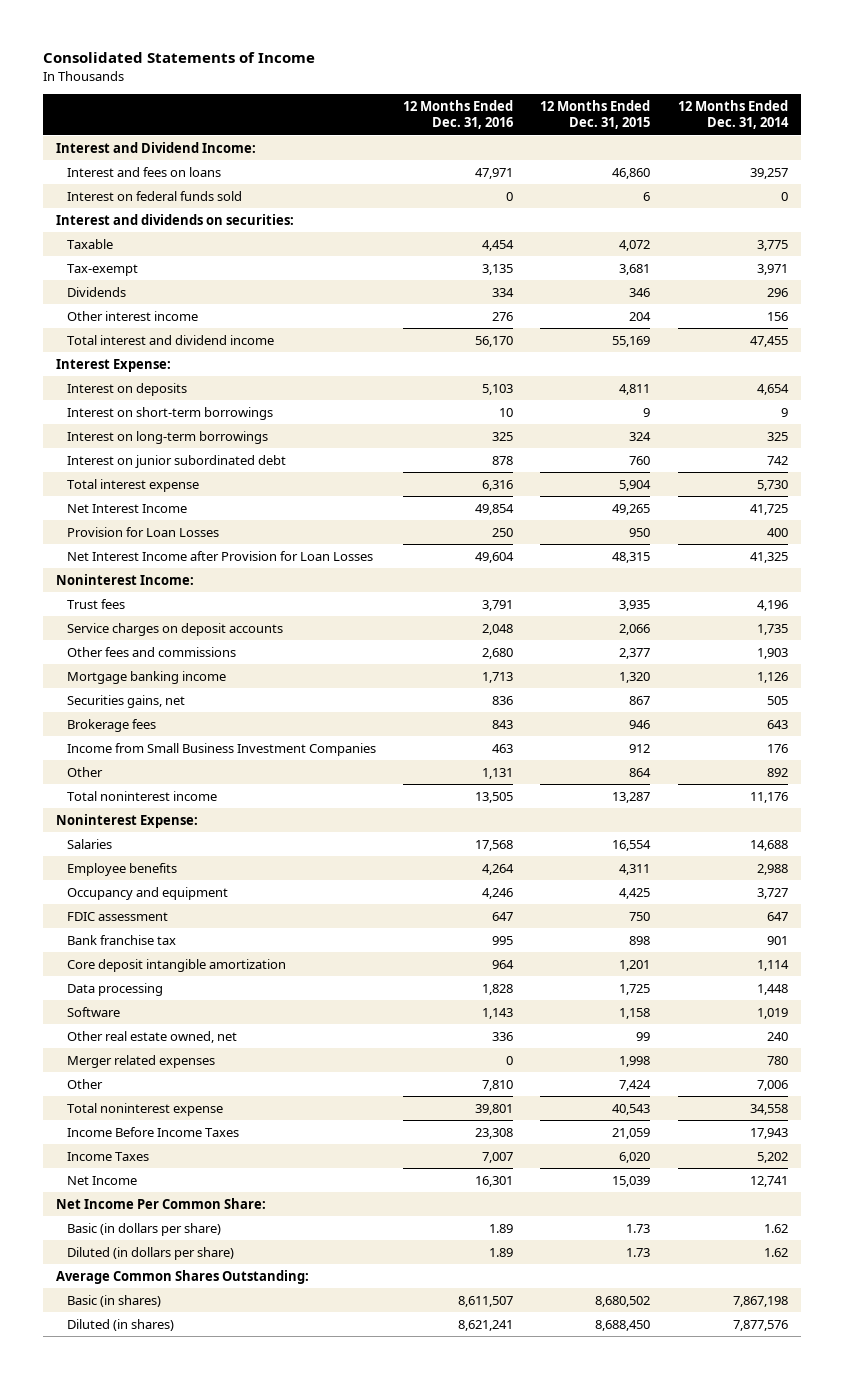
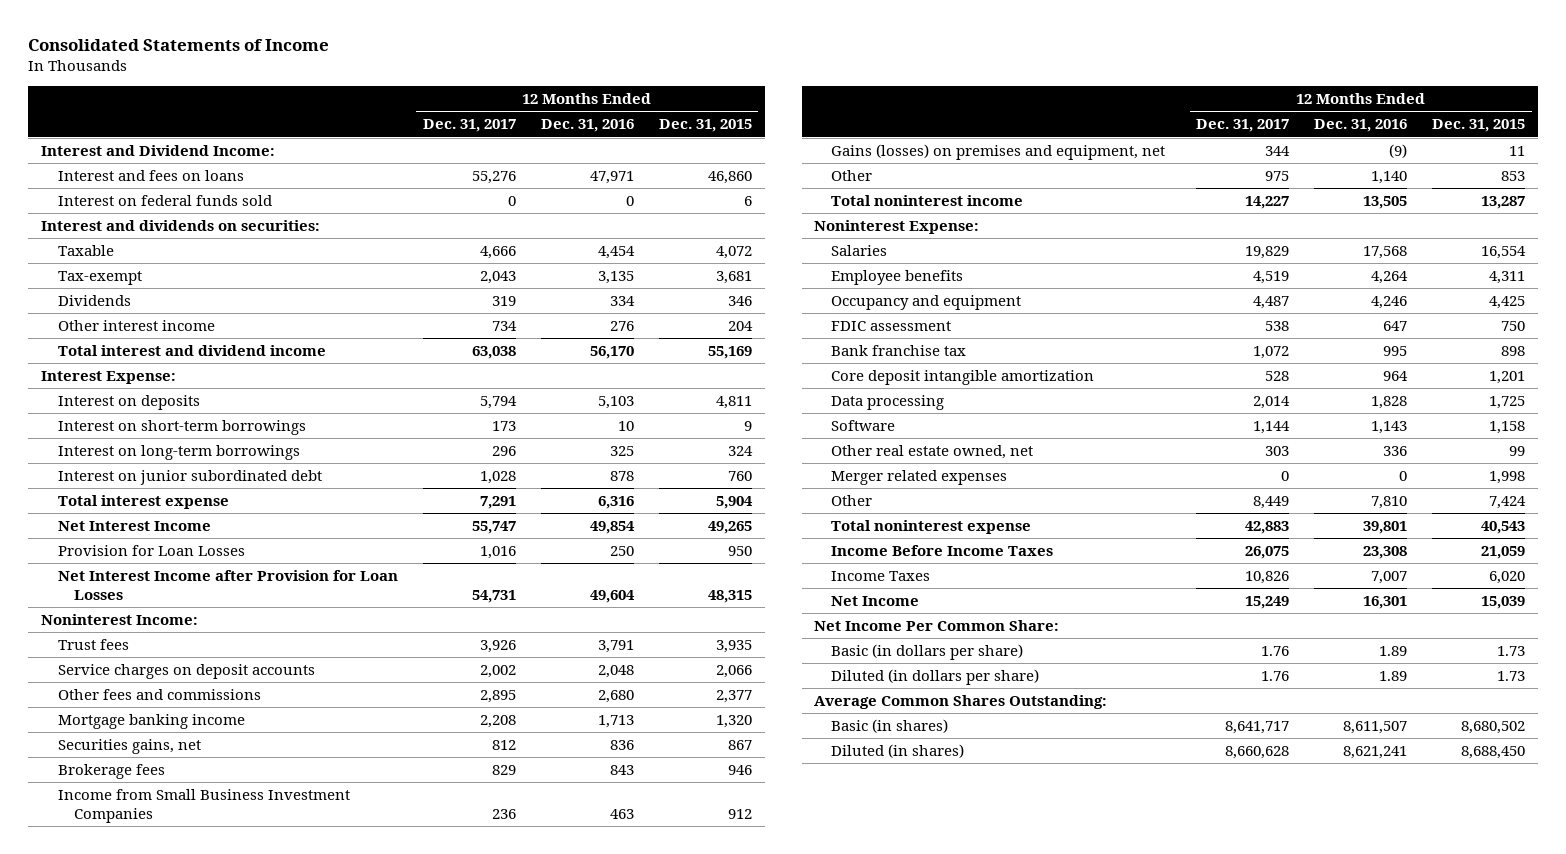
[677,99,789,130] 12 Months Ended Dec. 31, 2014 -> none
none -> [422,119,516,133] Dec. 31, 2017
none -> [831,144,1166,161] Gains (losses) on premises and equipment, net
[481,767,513,779] 1,131 -> [1371,171,1408,185] 1,140
[629,767,652,777] 864 -> [1501,171,1526,182] 853

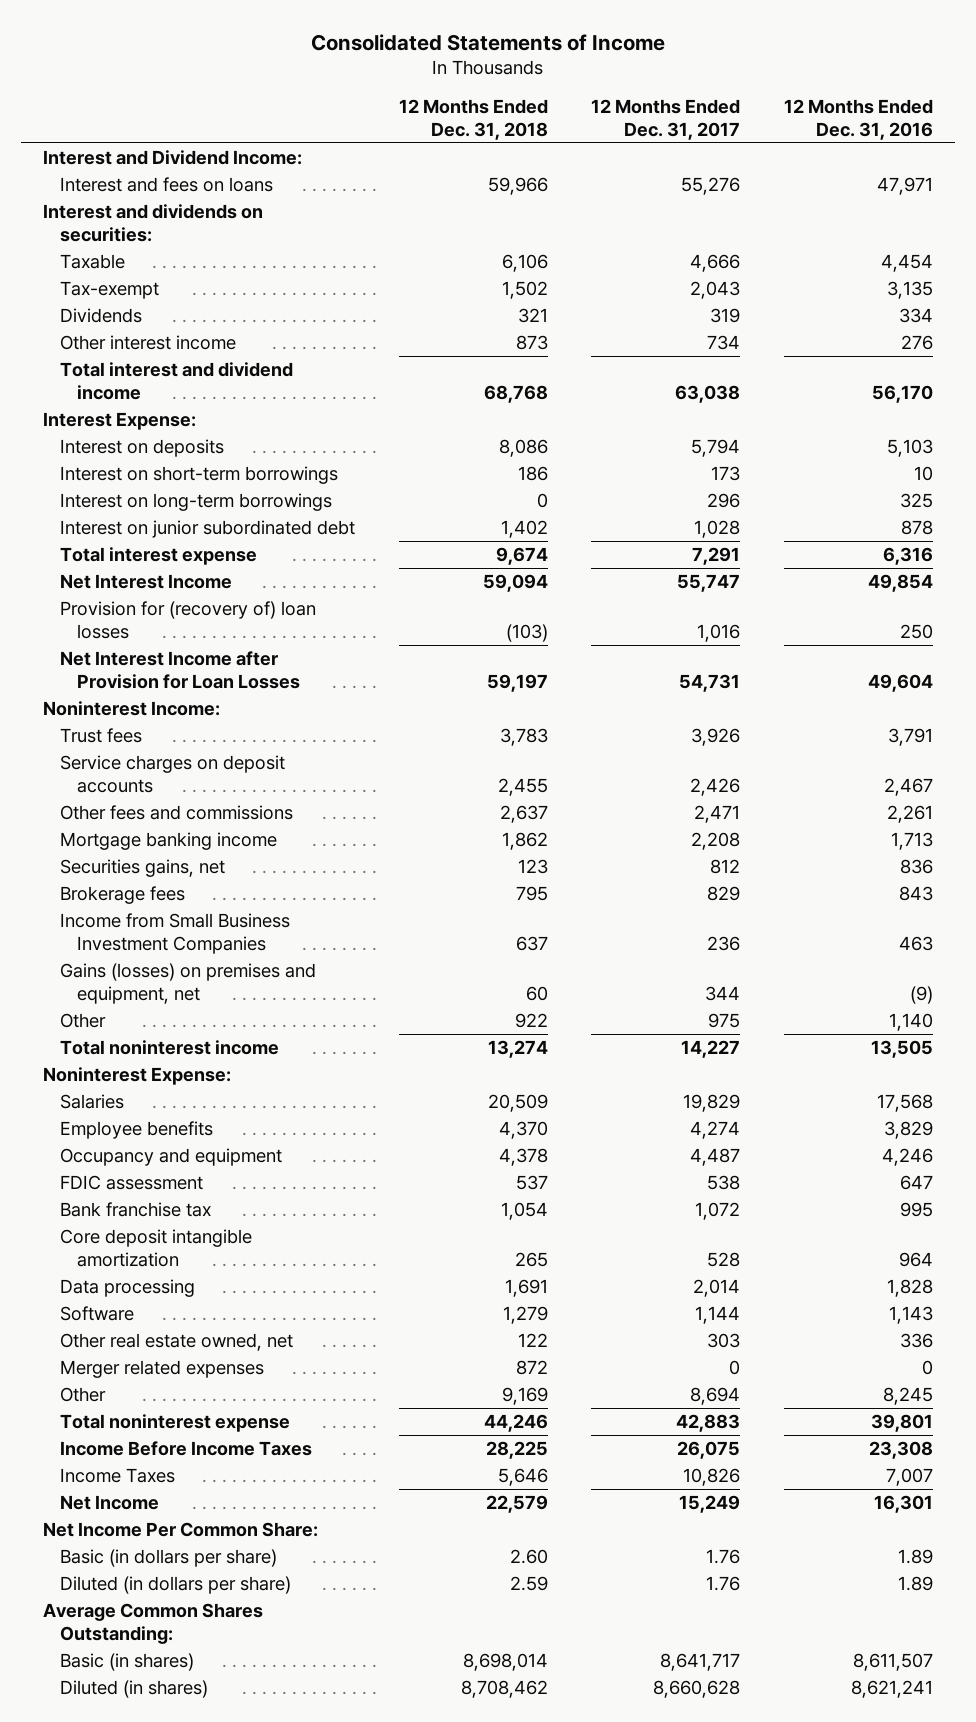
[659,119,753,133] Dec. 31, 2015 -> none
none -> [398,98,548,140] 12 Months Ended Dec. 31, 2018
[57,195,272,207] Interest on federal funds sold -> none
[57,545,245,557] Provision for Loan Losses -> [59,601,316,640] Provision for (recovery of) loan losses
[479,665,516,679] 2,002 -> [690,778,741,797] 2,426
[597,665,634,679] 2,048 -> [884,778,934,797] 2,467
[479,690,516,704] 2,895 -> [694,805,741,824] 2,471
[597,690,634,704] 2,680 -> [887,805,934,824] 2,261
[1253,271,1290,285] 4,519 -> [690,1121,741,1140] 4,274
[1371,271,1409,285] 4,264 -> [884,1121,934,1140] 3,829
[1253,496,1290,510] 8,449 -> [690,1387,741,1406] 8,694
[1371,496,1408,510] 7,810 -> [883,1387,934,1406] 8,245

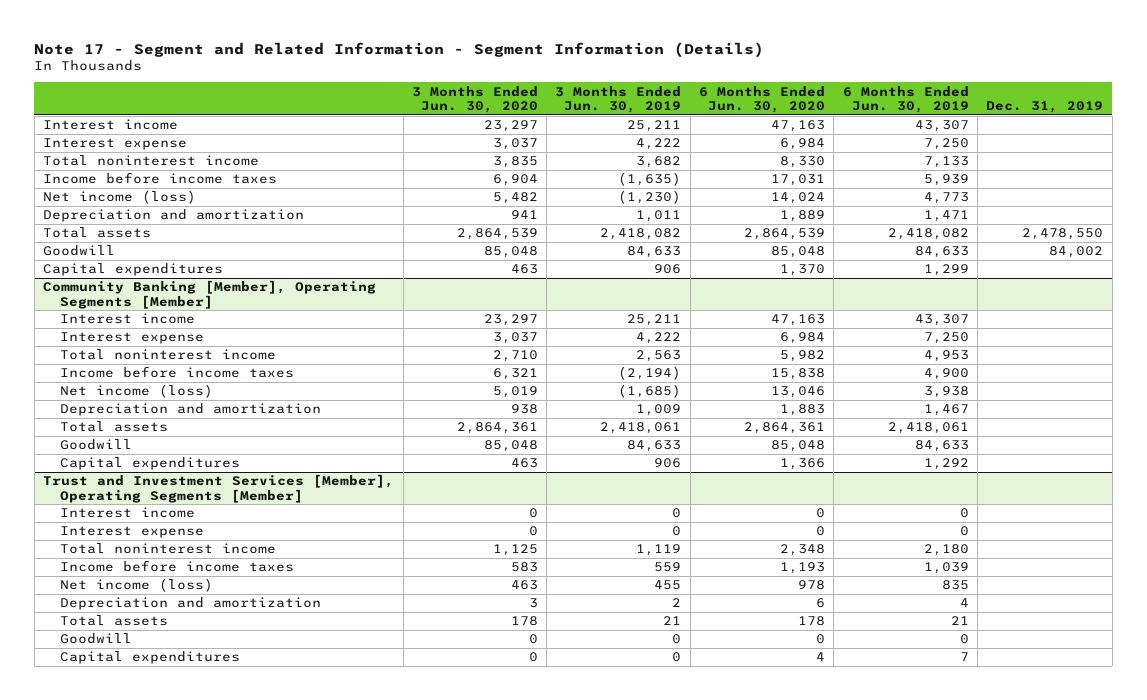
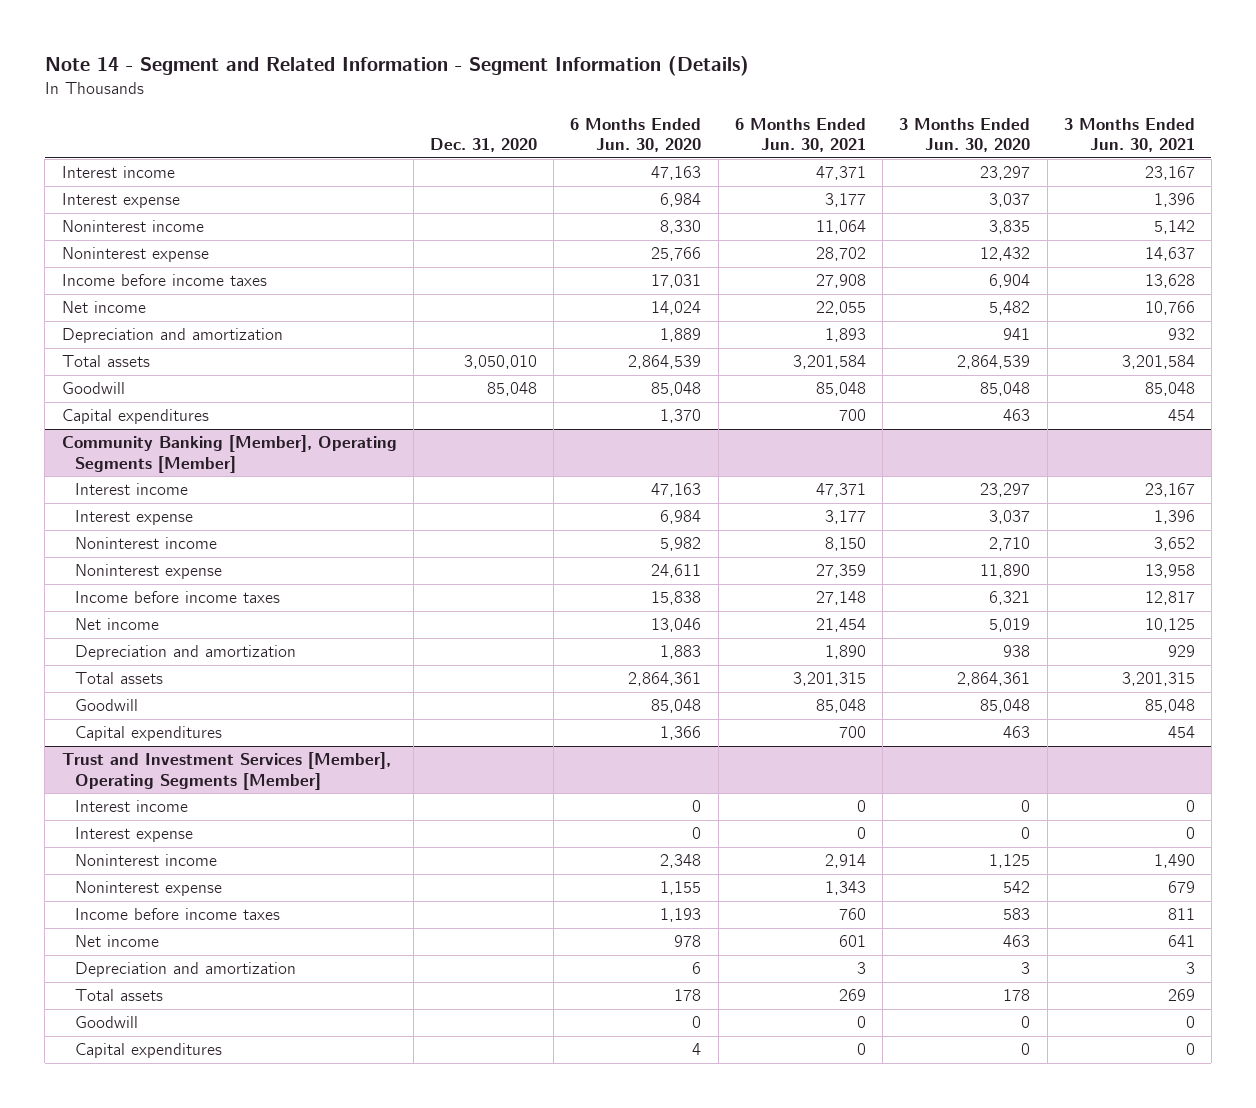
[34,41,765,58] Note 17 - Segment and Related Information - Segment Information (Details) -> [44,56,749,77] Note 14 - Segment and Related Information - Segment Information (Details)
[555,85,682,114] 3 Months Ended Jun. 30, 2019 -> none
[842,85,969,114] 6 Months Ended Jun. 30, 2019 -> none
[986,101,1104,114] Dec. 31, 2019 -> none
none -> [430,138,538,153] Dec. 31, 2020
none -> [734,117,866,153] 6 Months Ended Jun. 30, 2021
none -> [1063,117,1195,153] 3 Months Ended Jun. 30, 2021
[43,155,260,167] Total noninterest income -> [61,220,204,233] Noninterest income
none -> [61,247,209,263] Noninterest expense
[43,190,197,205] Net income (loss) -> [61,301,146,314] Net income
[60,349,277,361] Total noninterest income -> [74,537,217,550] Noninterest income
none -> [74,564,222,580] Noninterest expense
[60,384,214,399] Net income (loss) -> [74,618,159,631] Net income
[60,543,277,555] Total noninterest income -> [74,854,217,867] Noninterest income
none -> [74,881,222,897] Noninterest expense
[60,578,214,593] Net income (loss) -> [74,935,159,948] Net income

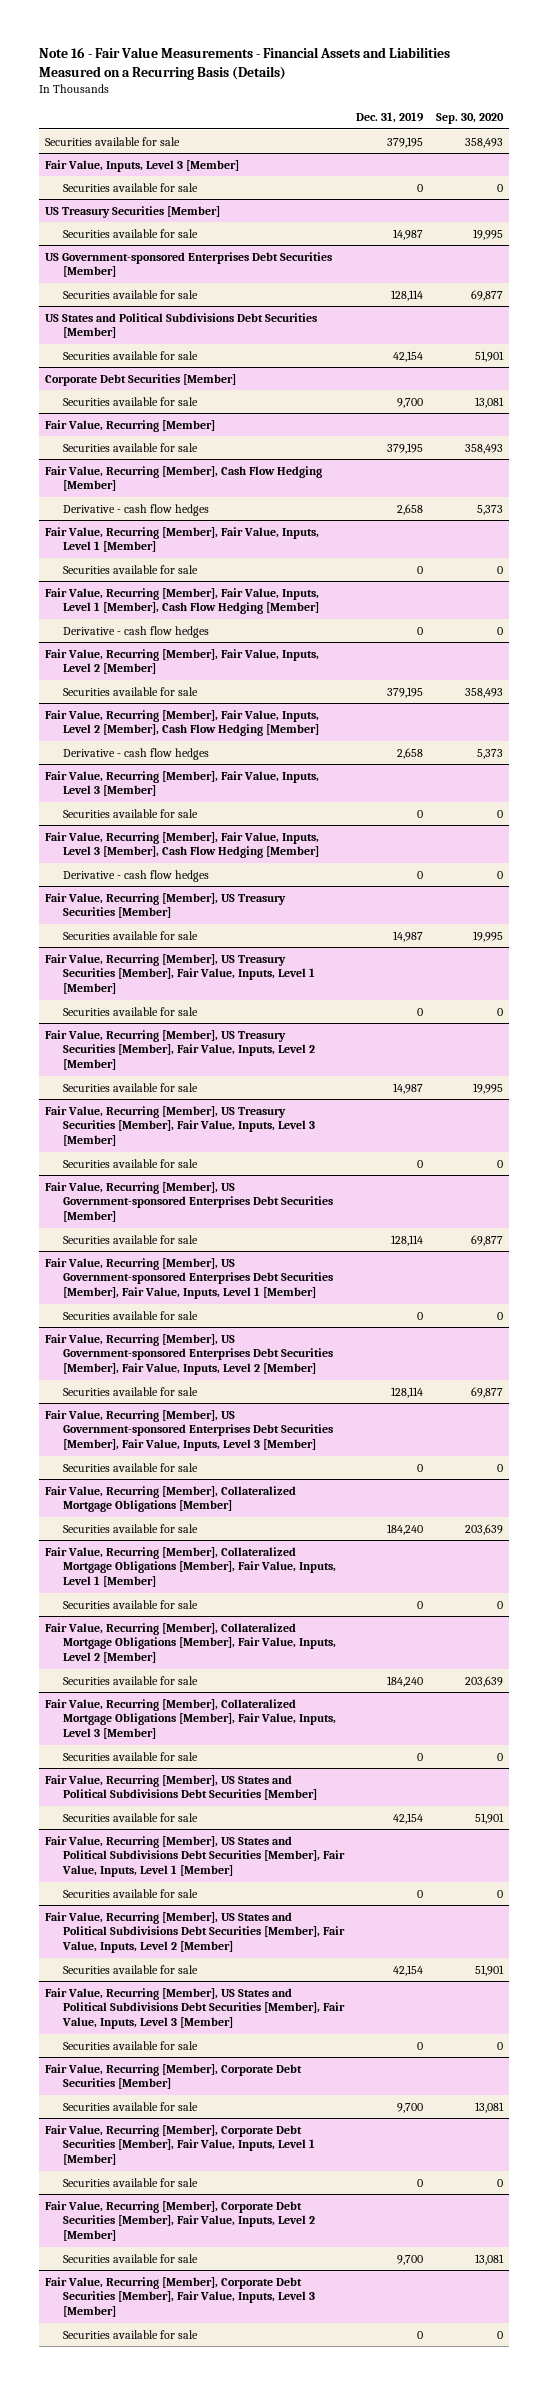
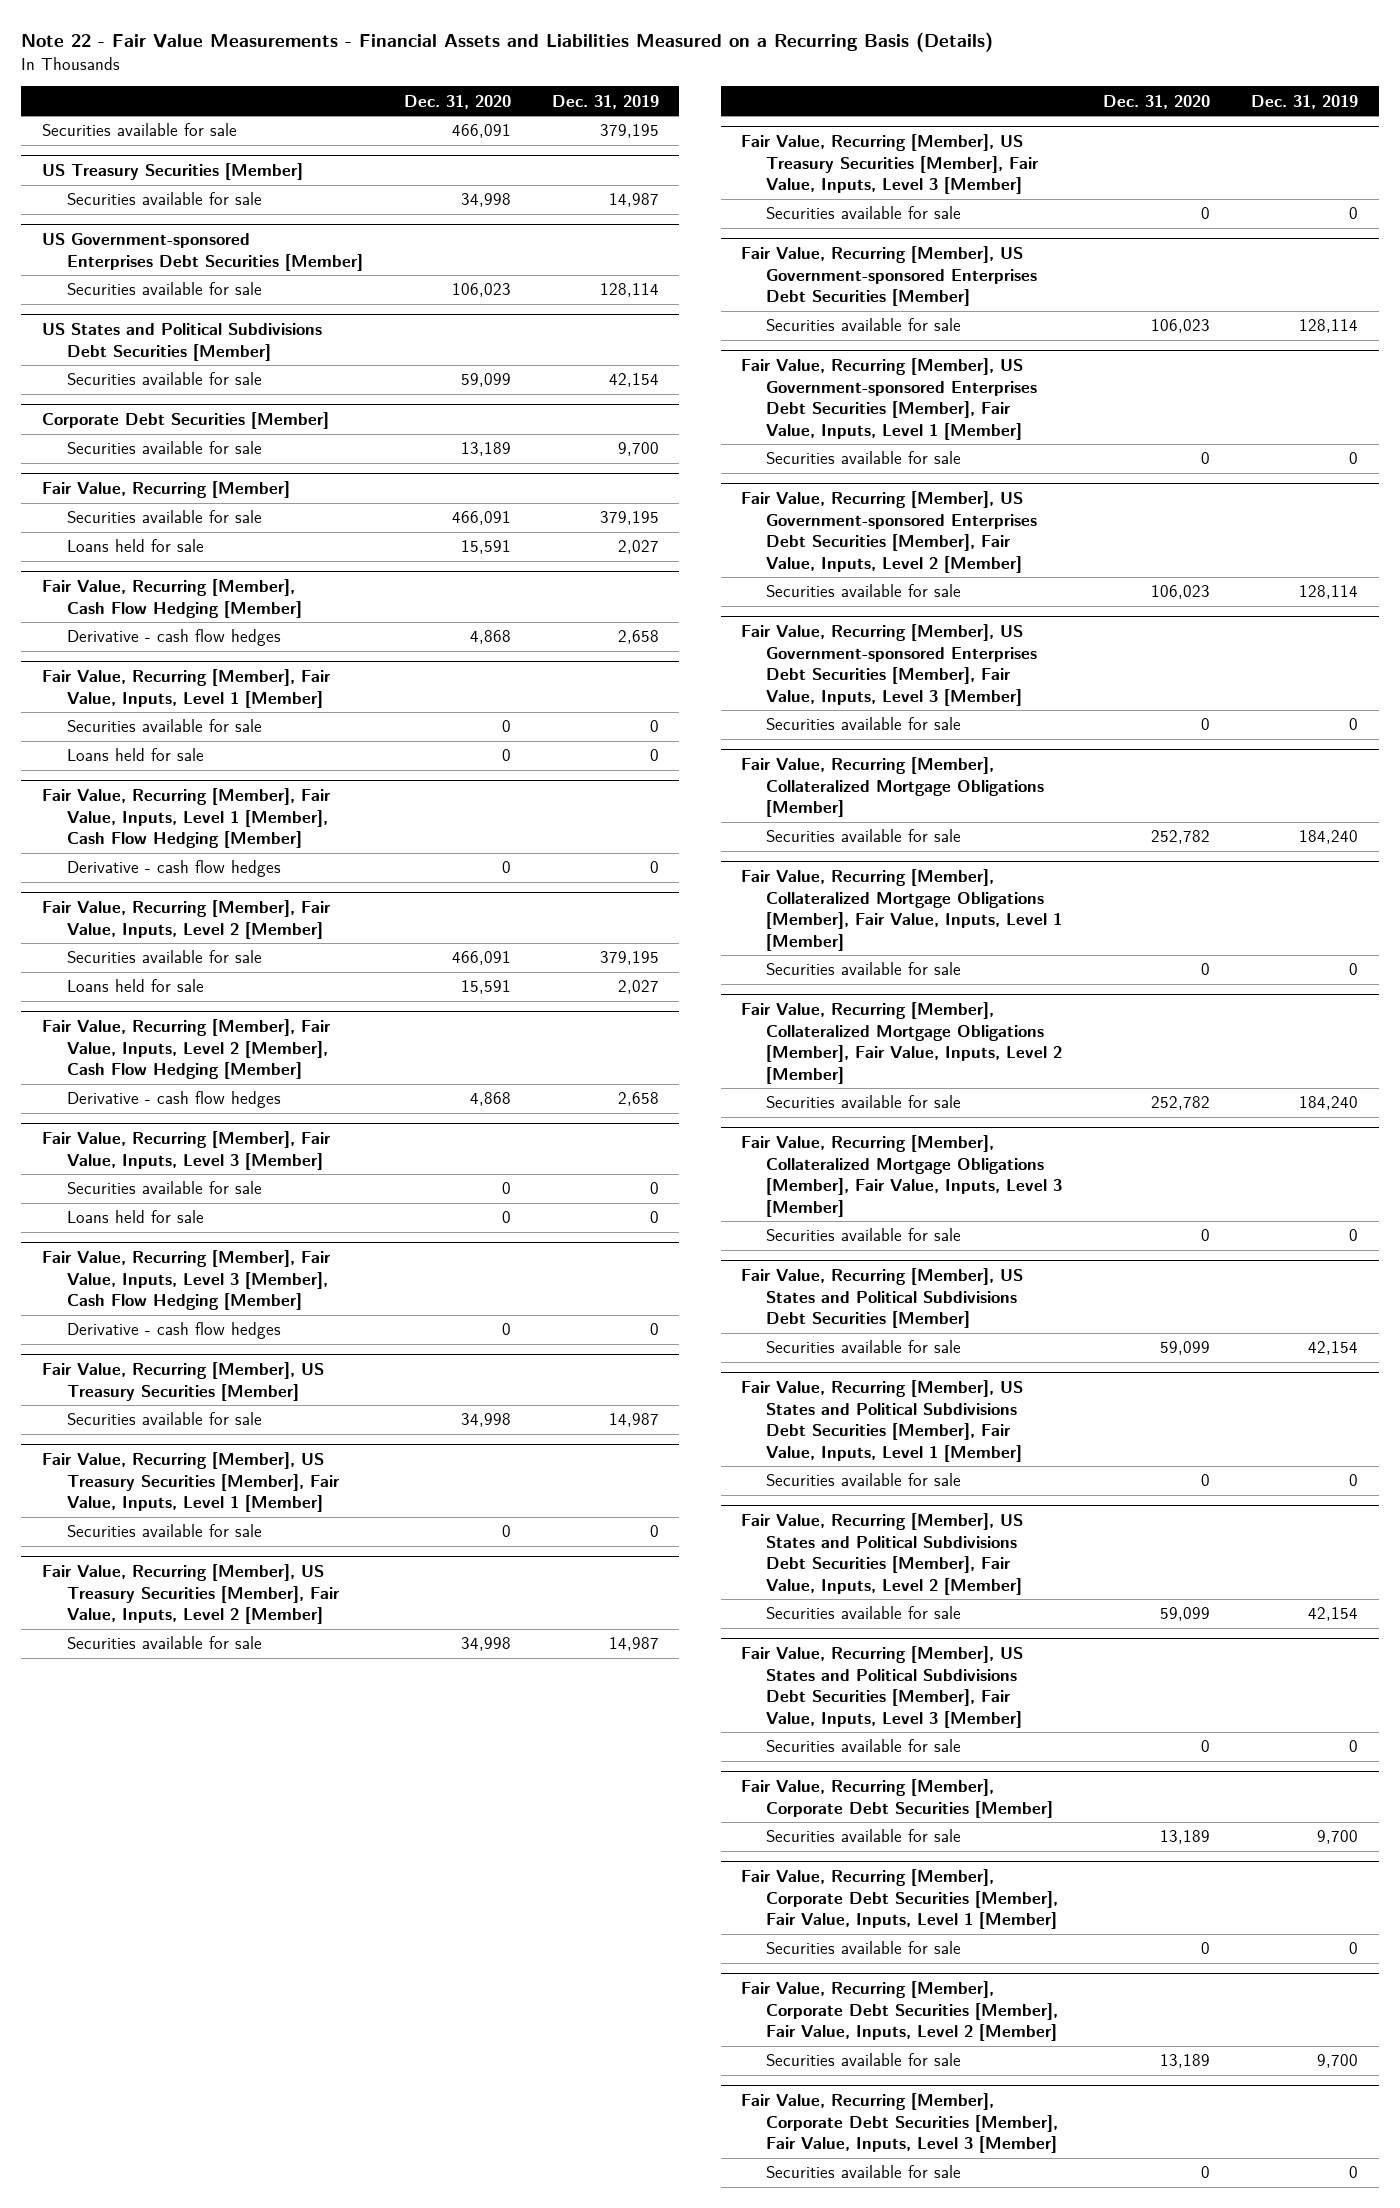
[38,46,450,80] Note 16 - Fair Value Measurements - Financial Assets and Liabilities Measured on a Recurring Basis (Details) -> [21,32,994,53] Note 22 - Fair Value Measurements - Financial Assets and Liabilities Measured on a Recurring Basis (Details)
[435,113,504,125] Sep. 30, 2020 -> none
none -> [403,94,511,109] Dec. 31, 2020
[44,159,239,172] Fair Value, Inputs, Level 3 [Member] -> none
[62,182,198,192] Securities available for sale -> none
none -> [66,539,204,553] Loans held for sale
none -> [66,748,204,762] Loans held for sale
none -> [66,979,204,993] Loans held for sale
none -> [66,1210,204,1224] Loans held for sale

